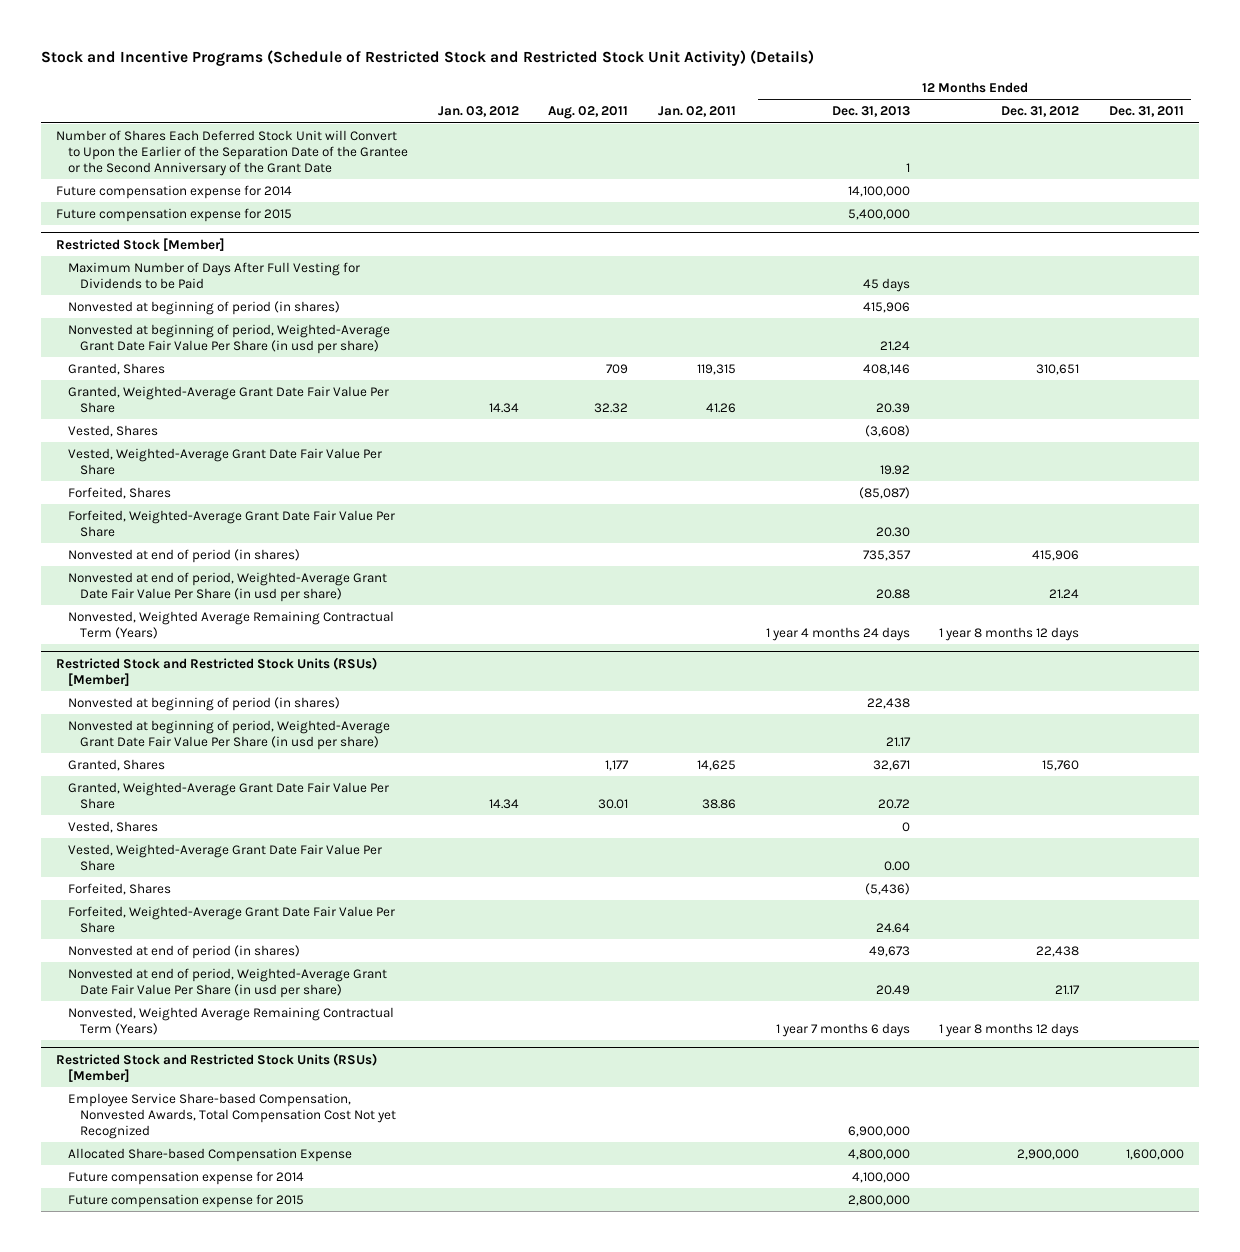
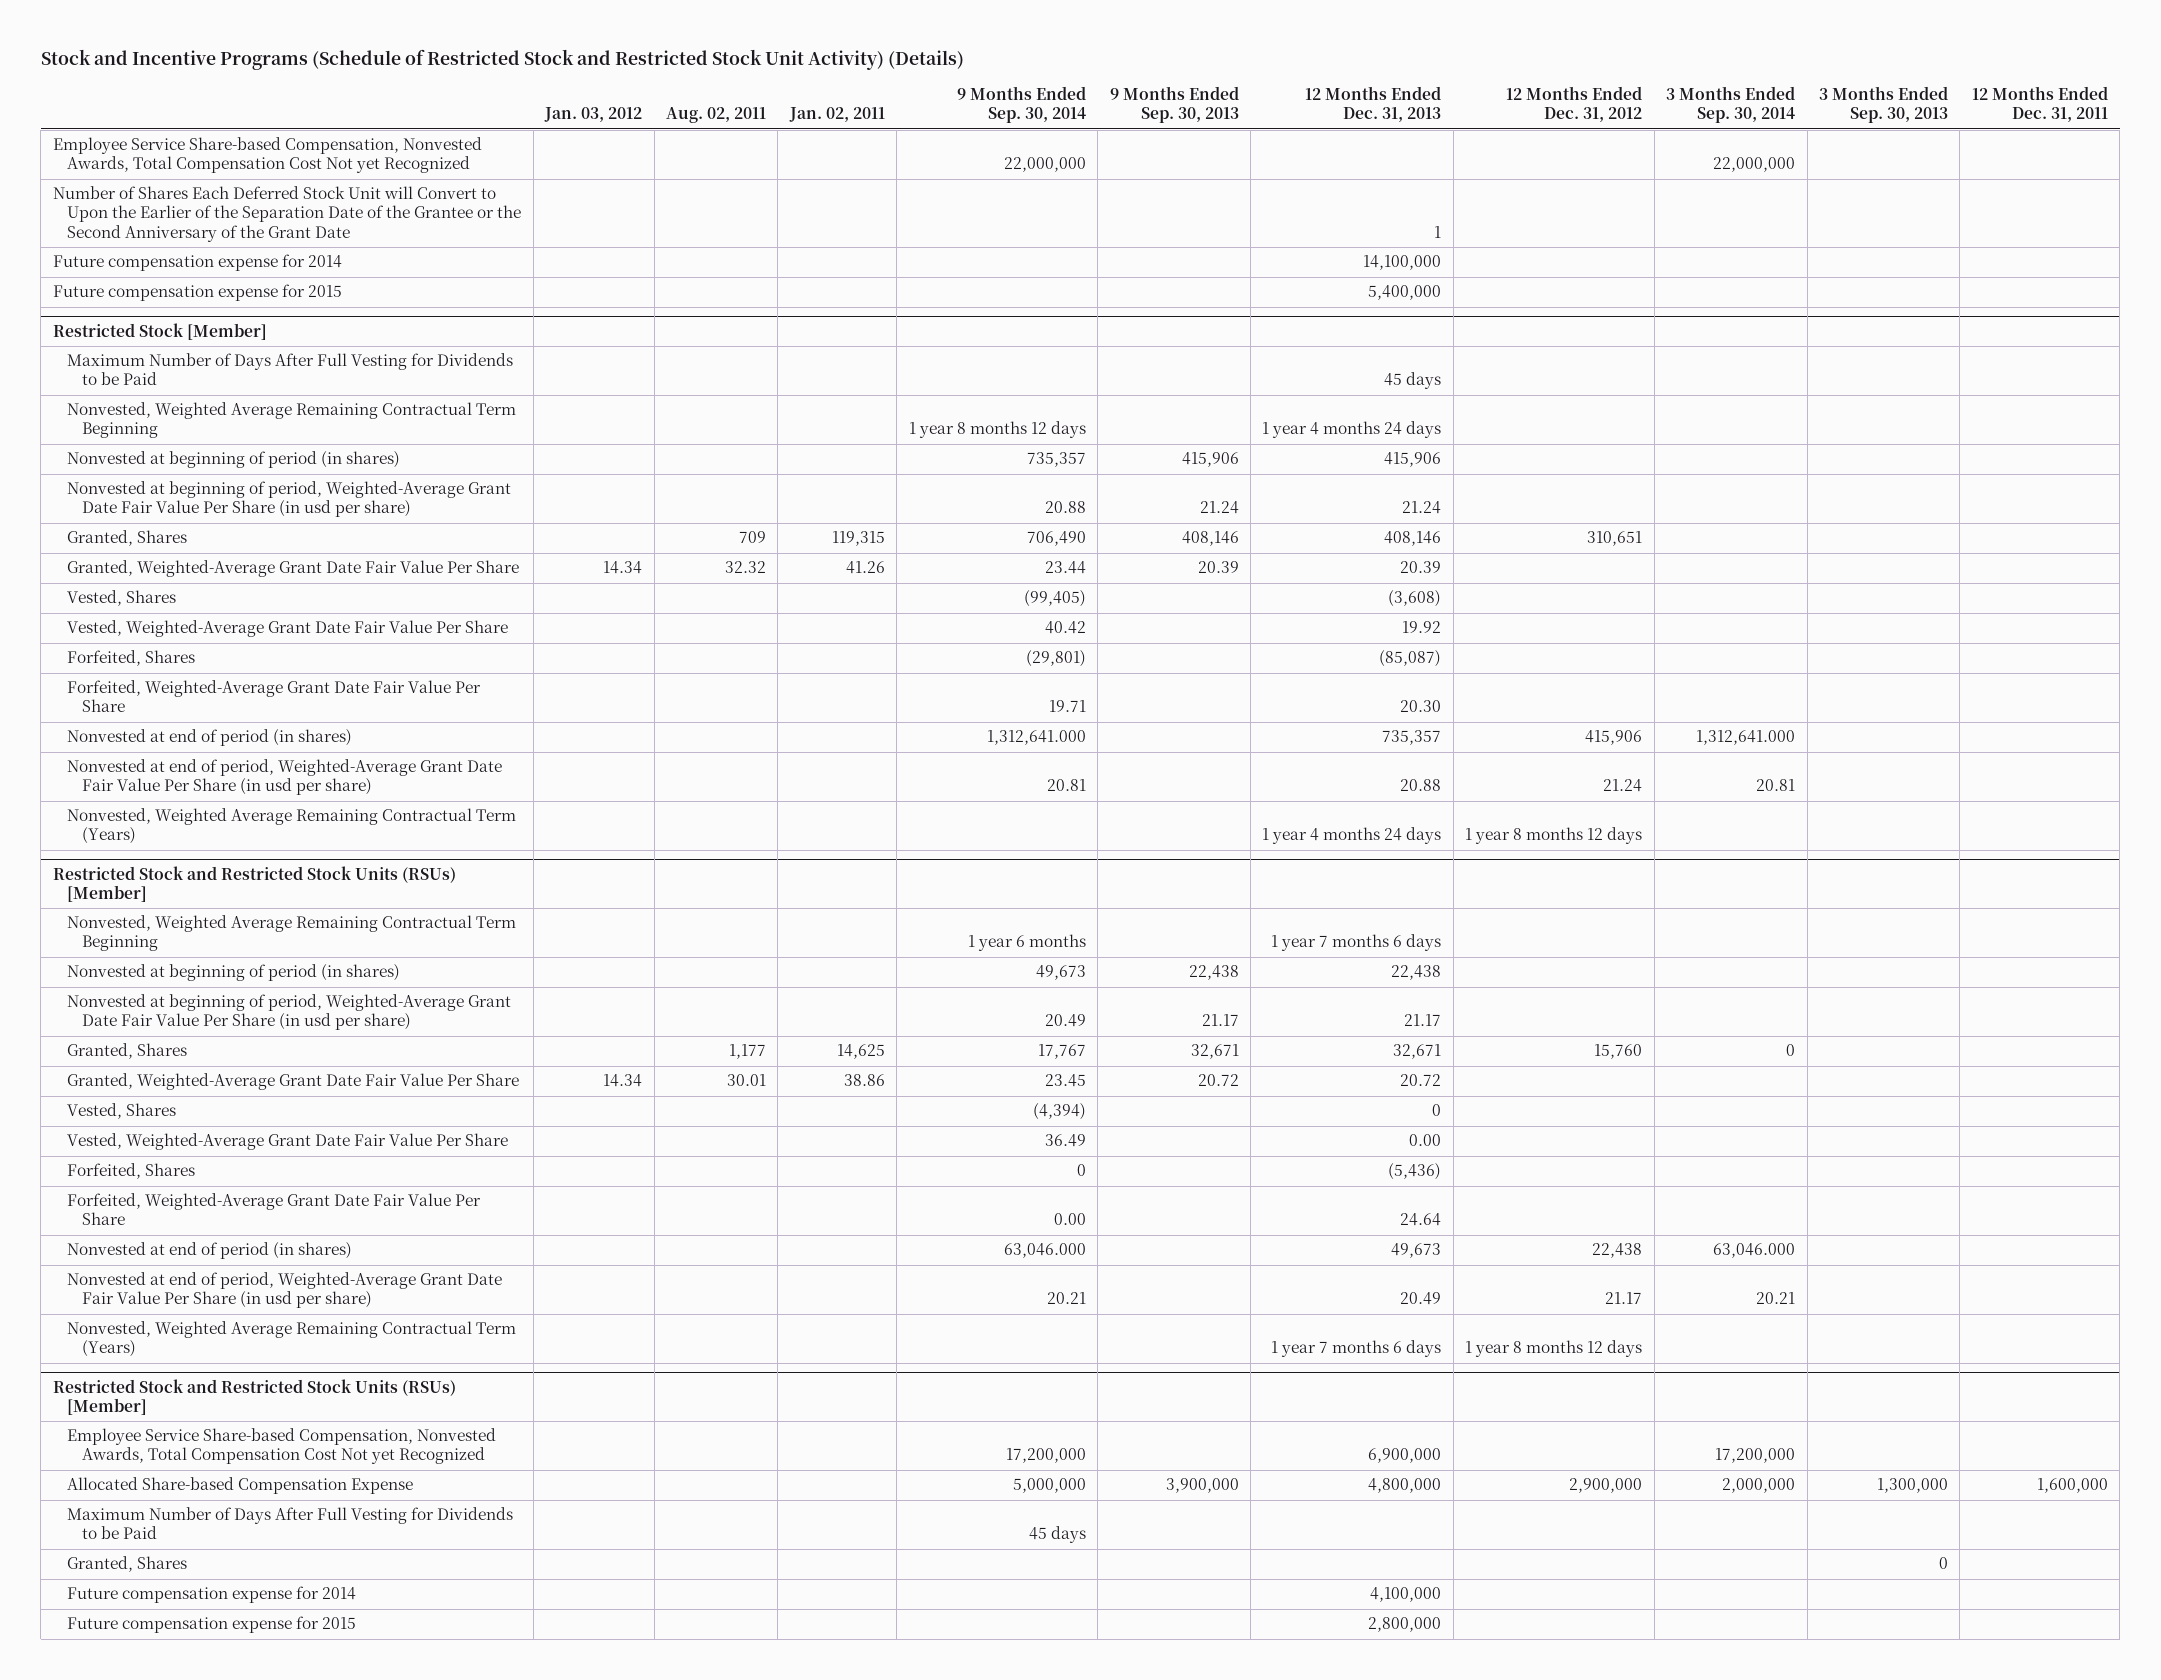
none -> [956,86,1086,124] 9 Months Ended Sep. 30, 2014
none -> [1109,86,1239,124] 9 Months Ended Sep. 30, 2013
none -> [1666,86,1796,124] 3 Months Ended Sep. 30, 2014
none -> [1818,86,1948,124] 3 Months Ended Sep. 30, 2013
none -> [52,137,482,174] Employee Service Share-based Compensation, Nonvested Awards, Total Compensation Cost Not yet Recognized
none -> [67,402,517,439] Nonvested, Weighted Average Remaining Contractual Term Beginning
none -> [67,915,517,952] Nonvested, Weighted Average Remaining Contractual Term Beginning
none -> [67,1507,514,1540] Maximum Number of Days After Full Vesting for Dividends to be Paid
none -> [67,1556,188,1573] Granted, Shares

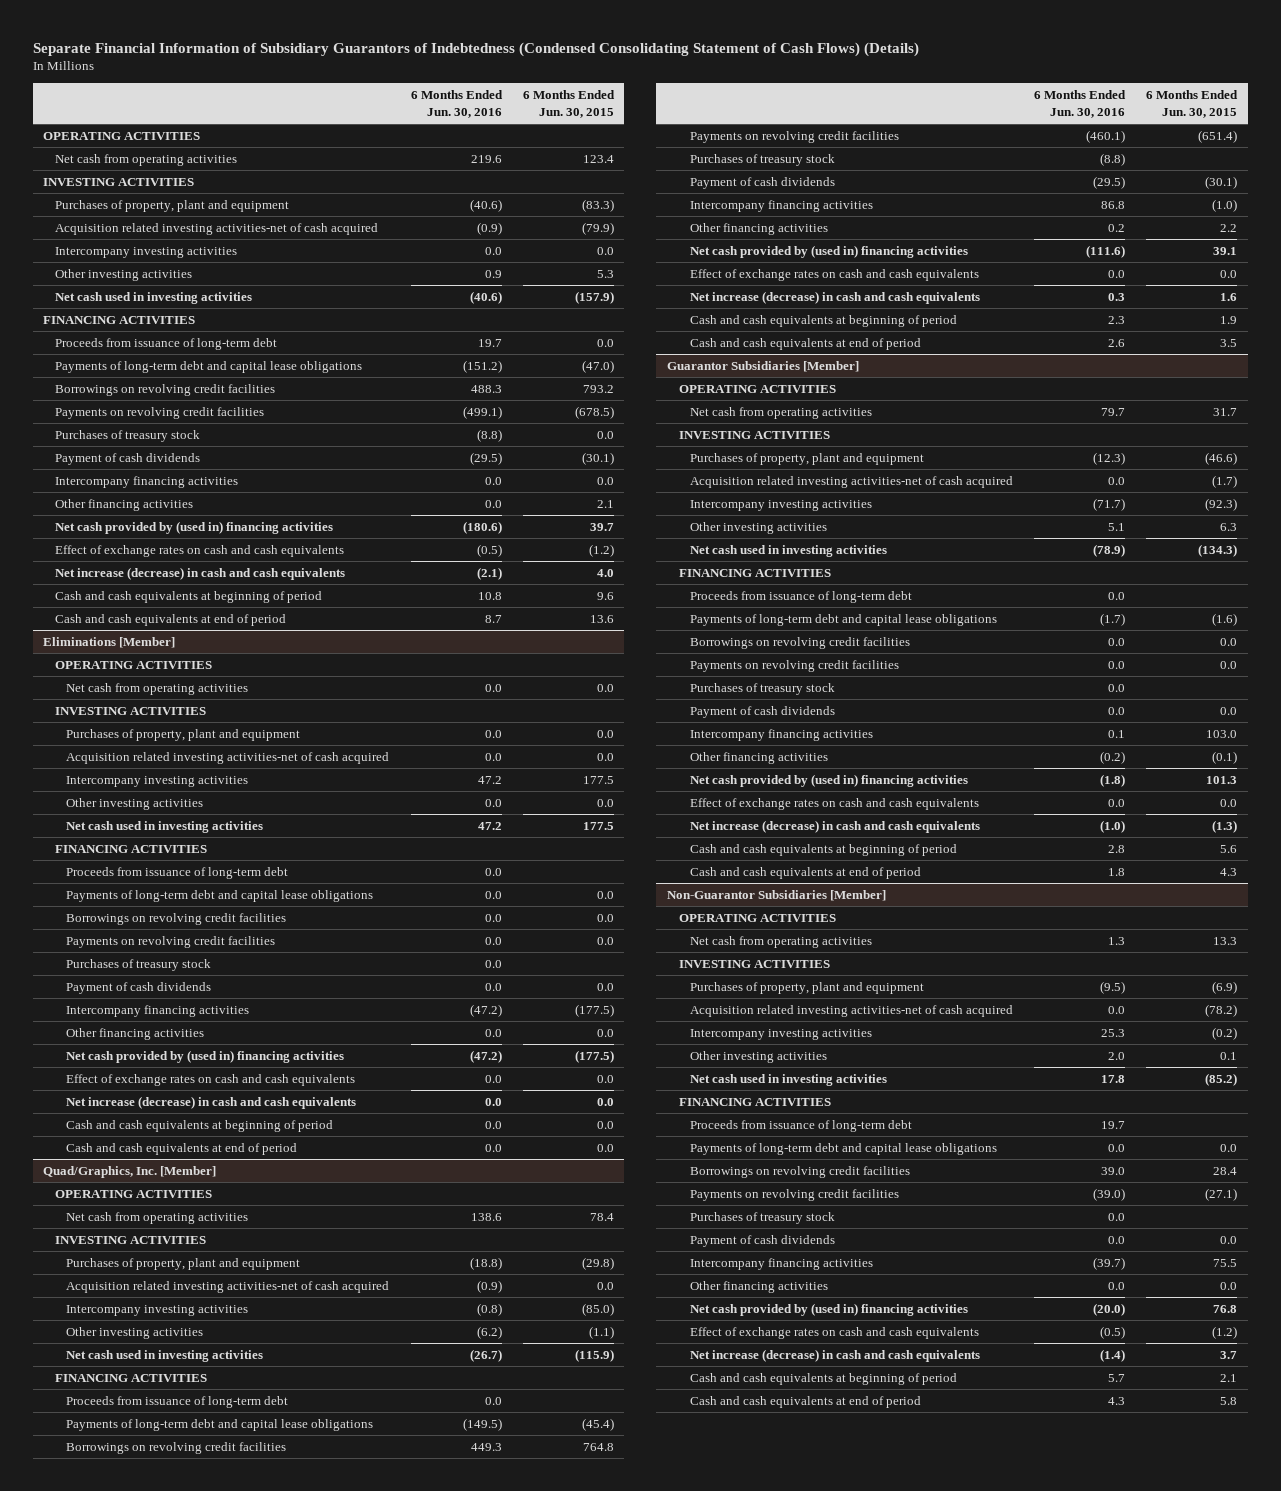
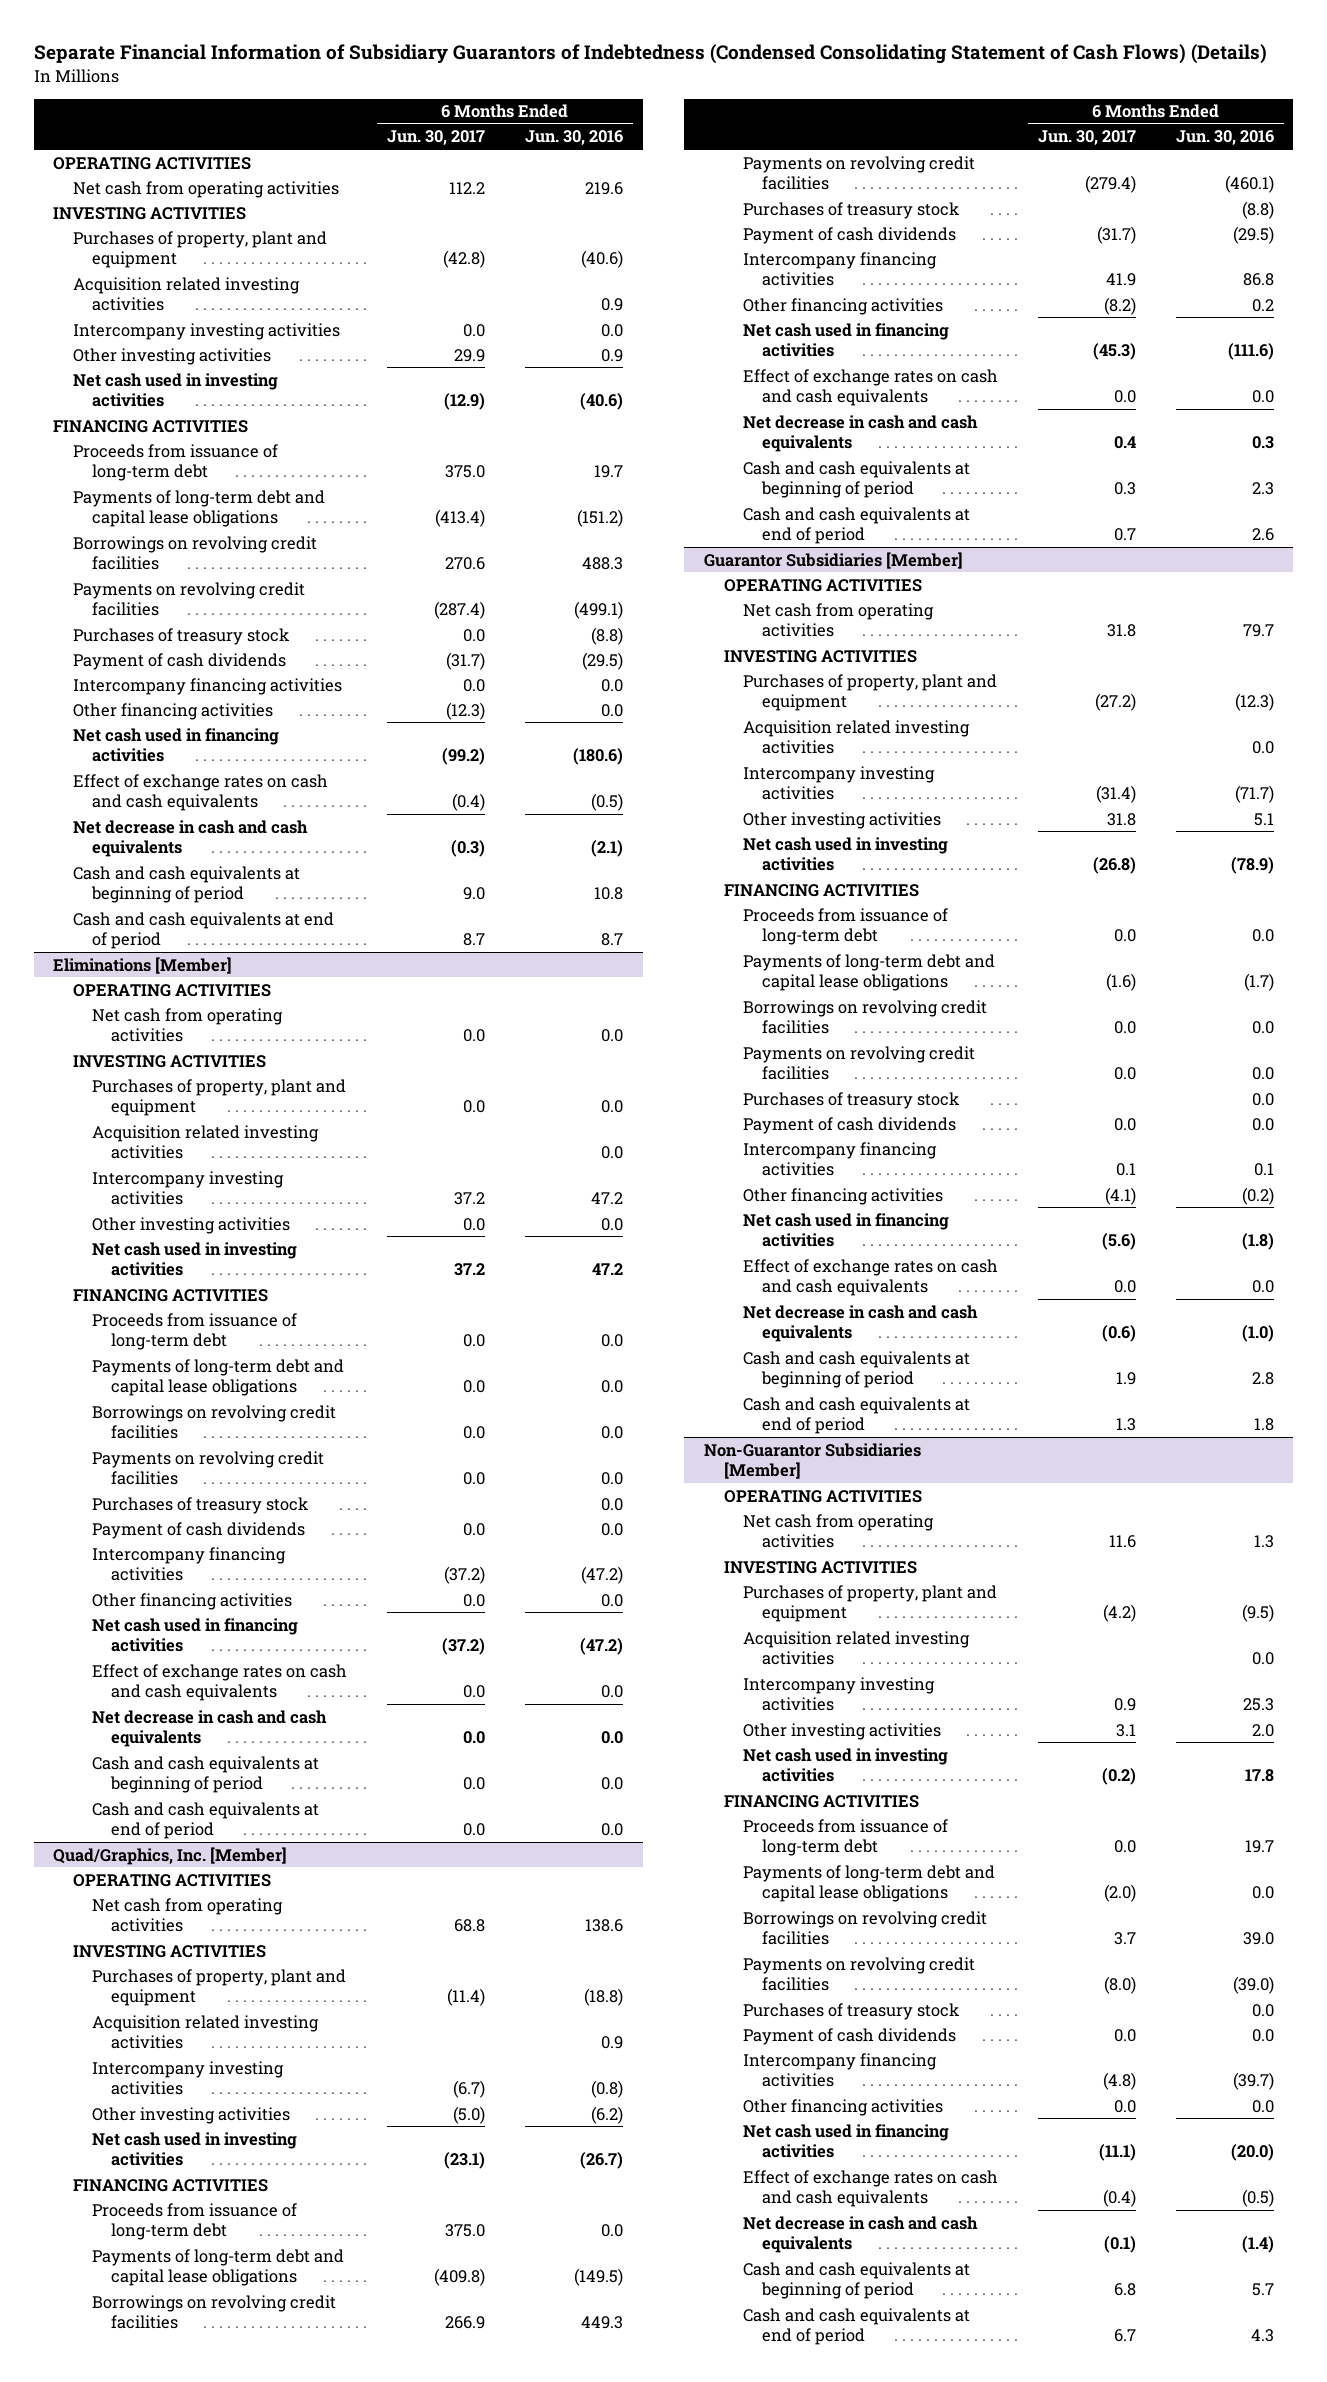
[522,90,615,118] 6 Months Ended Jun. 30, 2015 -> none
none -> [386,130,485,146] Jun. 30, 2017
[54,222,378,235] Acquisition related investing activities-net of cash acquired -> [72,276,300,312] Acquisition related investing activities
[476,221,502,235] (0.9) -> [600,298,623,312] 0.9
[54,520,333,534] Net cash provided by (used in) financing activities -> [72,727,279,763] Net cash used in financing activities
[54,566,345,580] Net increase (decrease) in cash and cash equivalents -> [72,819,308,858] Net decrease in cash and cash equivalents
[66,751,390,764] Acquisition related investing activities-net of cash acquired -> [92,1124,320,1160] Acquisition related investing activities
[66,1049,345,1063] Net cash provided by (used in) financing activities -> [92,1617,299,1653] Net cash used in financing activities
[66,1095,357,1109] Net increase (decrease) in cash and cash equivalents -> [92,1709,328,1748] Net decrease in cash and cash equivalents
[66,1280,390,1293] Acquisition related investing activities-net of cash acquired -> [92,2014,320,2050] Acquisition related investing activities
[476,1279,502,1293] (0.9) -> [600,2036,623,2050] 0.9
[690,244,969,258] Net cash provided by (used in) financing activities -> [742,322,949,358] Net cash used in financing activities
[690,290,981,304] Net increase (decrease) in cash and cash equivalents -> [742,414,978,453] Net decrease in cash and cash equivalents
[690,475,1014,488] Acquisition related investing activities-net of cash acquired -> [742,719,970,755] Acquisition related investing activities
[690,773,969,787] Net cash provided by (used in) financing activities -> [742,1212,949,1248] Net cash used in financing activities
[690,819,981,833] Net increase (decrease) in cash and cash equivalents -> [742,1304,978,1343] Net decrease in cash and cash equivalents
[690,1004,1014,1017] Acquisition related investing activities-net of cash acquired -> [742,1630,970,1666] Acquisition related investing activities
[690,1302,969,1316] Net cash provided by (used in) financing activities -> [742,2123,949,2159] Net cash used in financing activities
[690,1348,981,1362] Net increase (decrease) in cash and cash equivalents -> [742,2215,978,2254] Net decrease in cash and cash equivalents

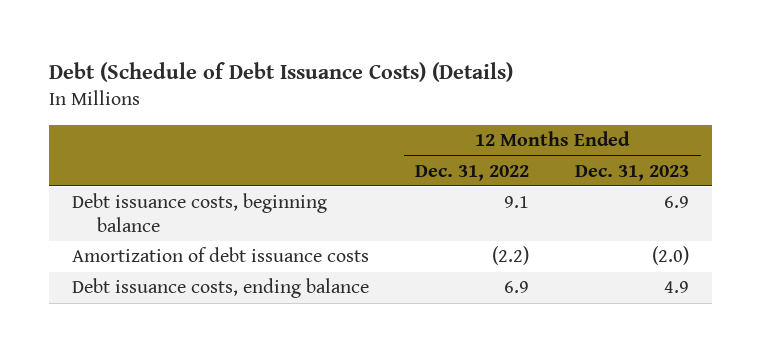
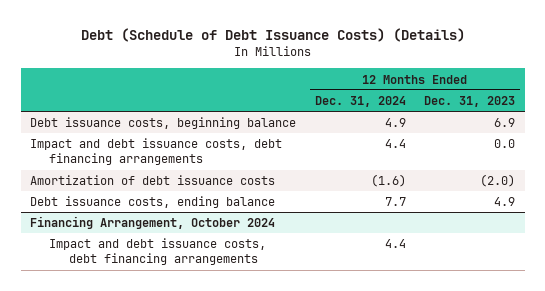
[415,164,530,181] Dec. 31, 2022 -> none
none -> [314,95,406,107] Dec. 31, 2024
none -> [30,138,283,166] Impact and debt issuance costs, debt financing arrangements
none -> [30,216,276,230] Financing Arrangement, October 2024
none -> [49,238,267,266] Impact and debt issuance costs, debt financing arrangements

